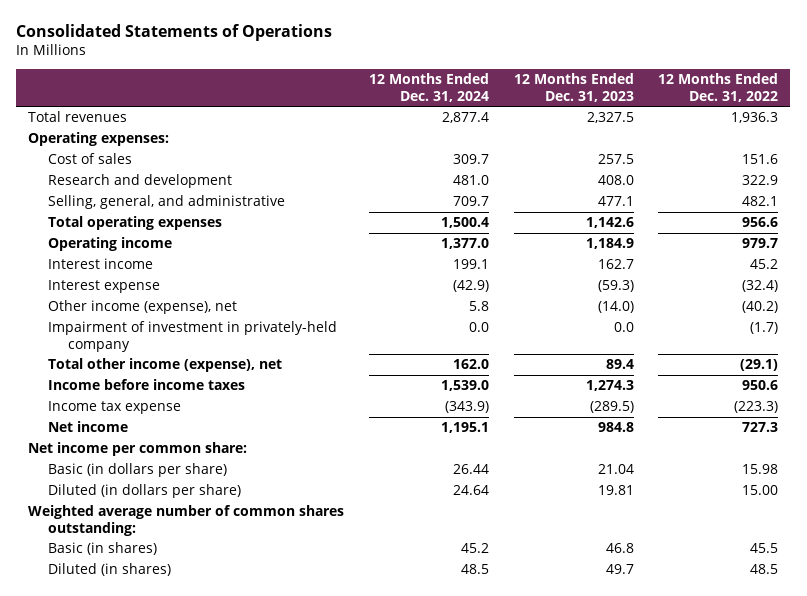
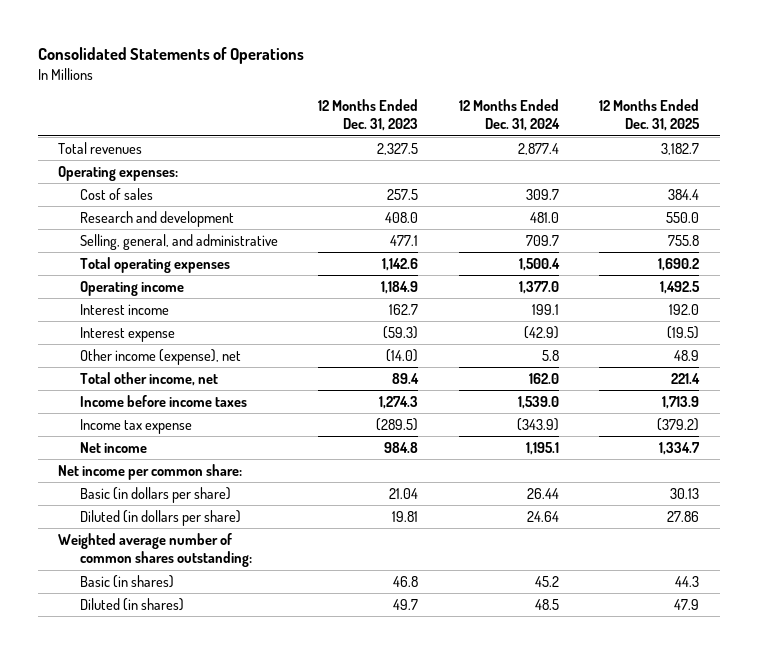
[658,73,779,102] 12 Months Ended Dec. 31, 2022 -> none
none -> [599,98,701,132] 12 Months Ended Dec. 31, 2025
[48,321,338,352] Impairment of investment in privately-held company -> none
[48,358,283,373] Total other income (expense), net -> [80,371,219,386] Total other income, net

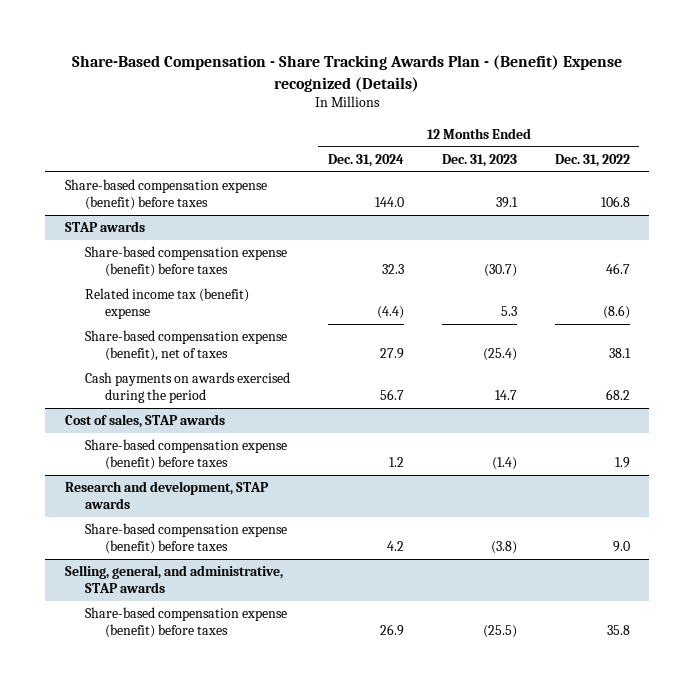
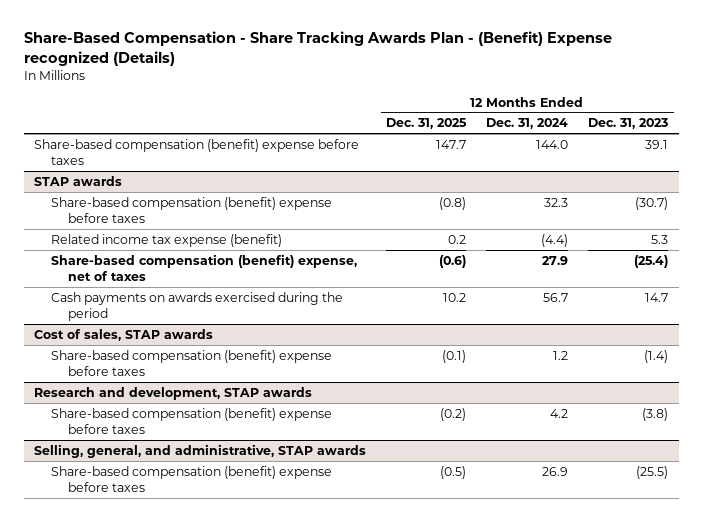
[554,153,630,167] Dec. 31, 2022 -> none
none -> [386,118,468,130] Dec. 31, 2025
[64,179,267,211] Share-based compensation expense (benefit) before taxes -> [34,138,360,165] Share-based compensation (benefit) expense before taxes
[84,246,287,278] Share-based compensation expense (benefit) before taxes -> [51,196,333,223] Share-based compensation (benefit) expense before taxes
[84,288,249,320] Related income tax (benefit) expense -> [51,233,283,247] Related income tax expense (benefit)
[84,330,287,362] Share-based compensation expense (benefit), net of taxes -> [51,253,358,281] Share-based compensation (benefit) expense, net of taxes
[84,439,287,471] Share-based compensation expense (benefit) before taxes -> [51,349,333,376] Share-based compensation (benefit) expense before taxes
[84,523,287,555] Share-based compensation expense (benefit) before taxes -> [51,407,333,434] Share-based compensation (benefit) expense before taxes
[84,607,287,639] Share-based compensation expense (benefit) before taxes -> [51,465,333,492] Share-based compensation (benefit) expense before taxes

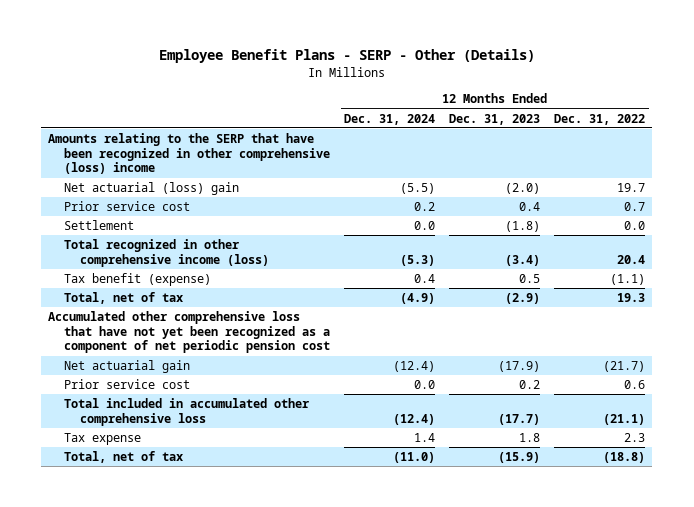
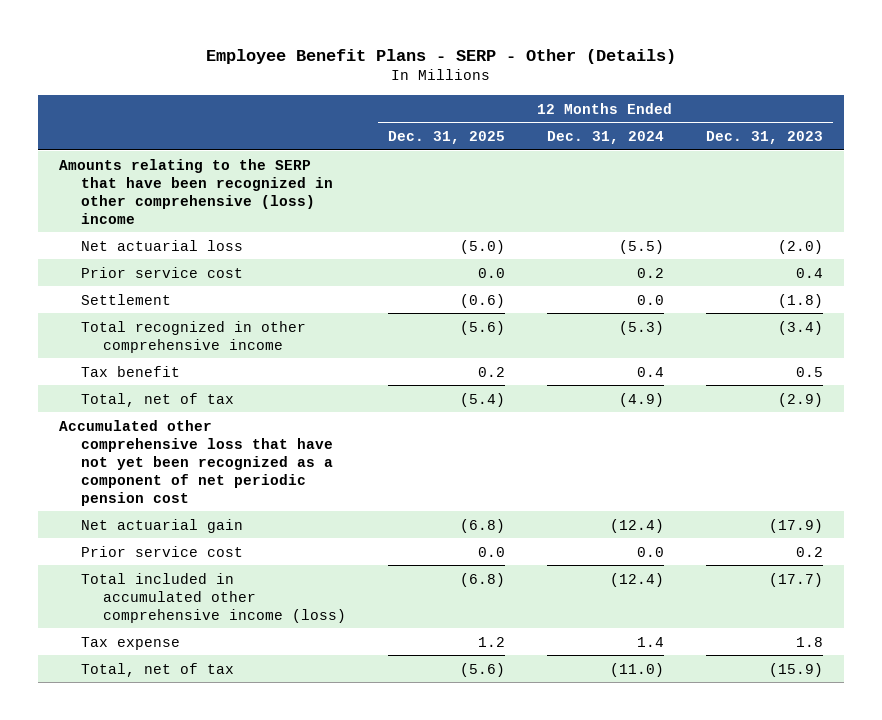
[554,113,646,125] Dec. 31, 2022 -> none
none -> [388,130,506,144] Dec. 31, 2025
[64,182,240,196] Net actuarial (loss) gain -> [80,239,243,251] Net actuarial loss
[64,239,270,267] Total recognized in other comprehensive income (loss) -> [80,320,306,353] Total recognized in other comprehensive income
[64,273,212,287] Tax benefit (expense) -> [80,365,180,377] Tax benefit
[64,398,310,426] Total included in accumulated other comprehensive loss -> [80,572,347,623] Total included in accumulated other comprehensive income (loss)

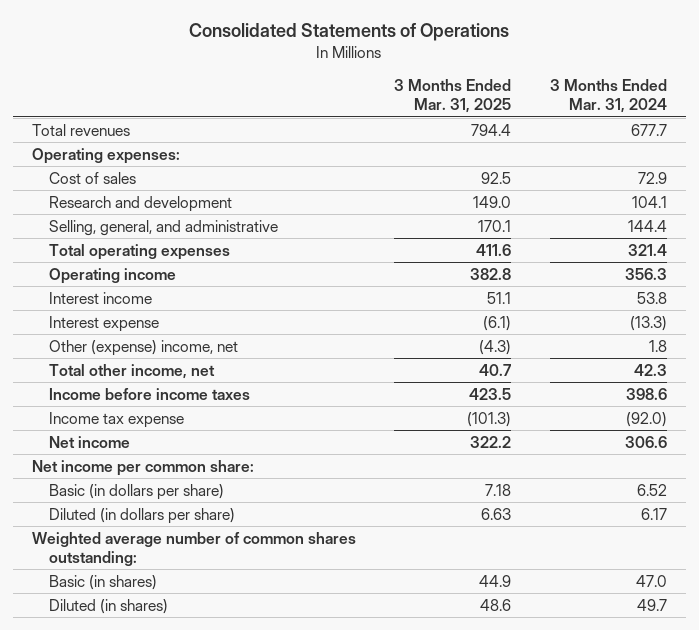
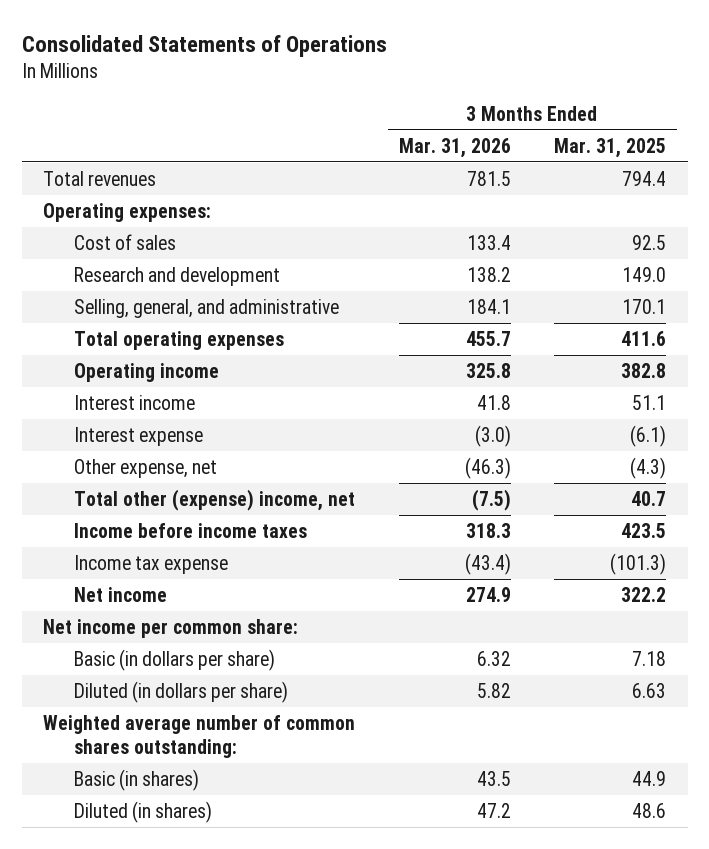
[549,79,667,114] 3 Months Ended Mar. 31, 2024 -> none
none -> [398,137,511,158] Mar. 31, 2026
[48,339,238,356] Other (expense) income, net -> [74,458,218,478] Other expense, net
[48,363,215,379] Total other income, net -> [74,488,356,511] Total other (expense) income, net

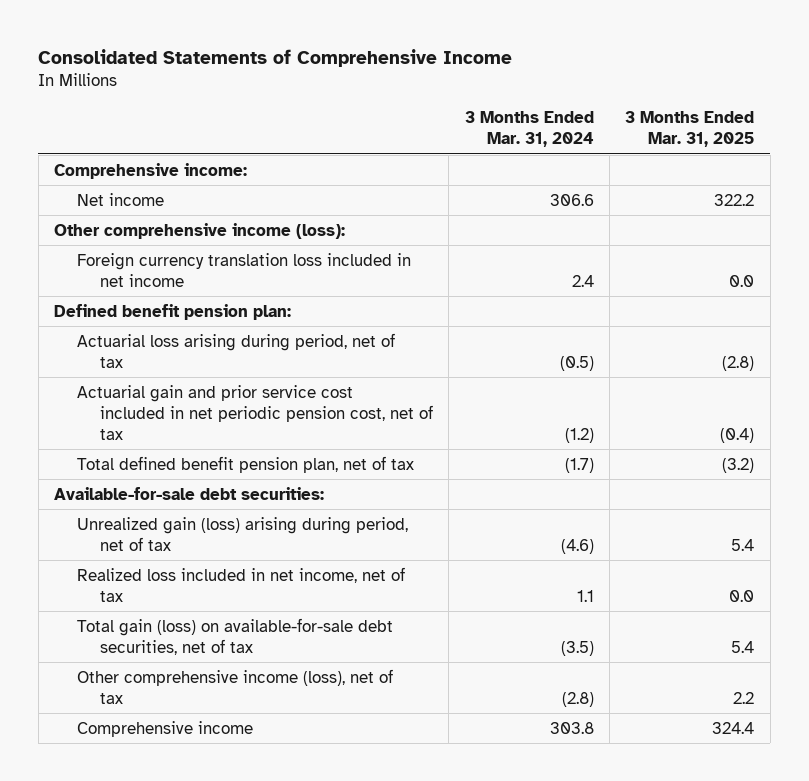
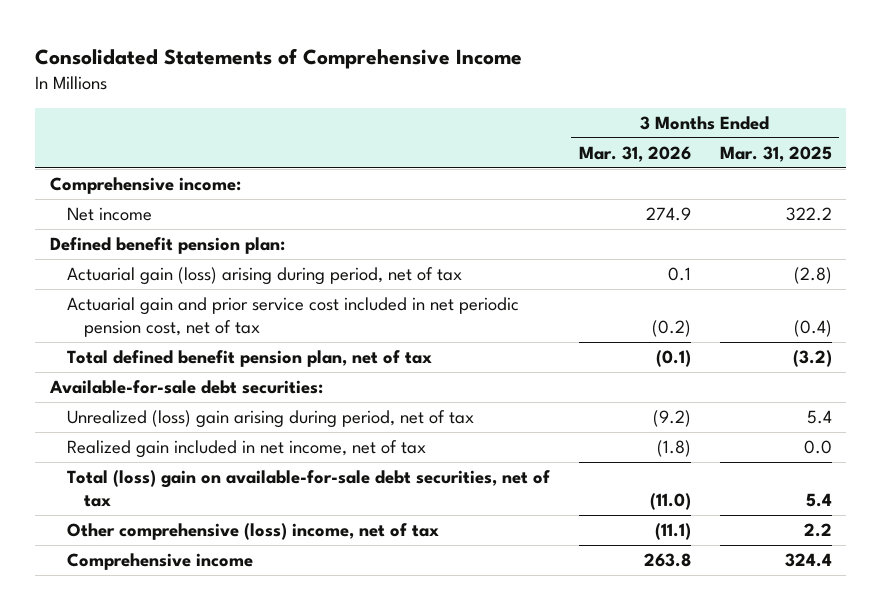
[464,111,594,148] 3 Months Ended Mar. 31, 2024 -> none
none -> [578,145,691,162] Mar. 31, 2026
[54,222,346,239] Other comprehensive income (loss): -> none
[76,252,411,287] Foreign currency translation loss included in net income -> none
[76,332,395,368] Actuarial loss arising during period, net of tax -> [66,267,462,286] Actuarial gain (loss) arising during period, net of tax
[76,516,408,551] Unrealized gain (loss) arising during period, net of tax -> [66,410,474,429] Unrealized (loss) gain arising during period, net of tax
[76,566,405,602] Realized loss included in net income, net of tax -> [66,440,426,459] Realized gain included in net income, net of tax
[76,617,393,655] Total gain (loss) on available-for-sale debt securities, net of tax -> [66,470,550,508] Total (loss) gain on available-for-sale debt securities, net of tax
[76,668,393,704] Other comprehensive income (loss), net of tax -> [66,523,439,541] Other comprehensive (loss) income, net of tax

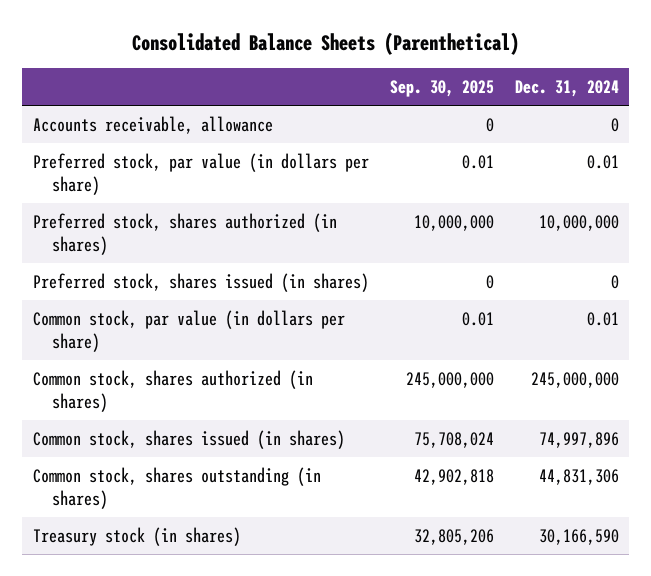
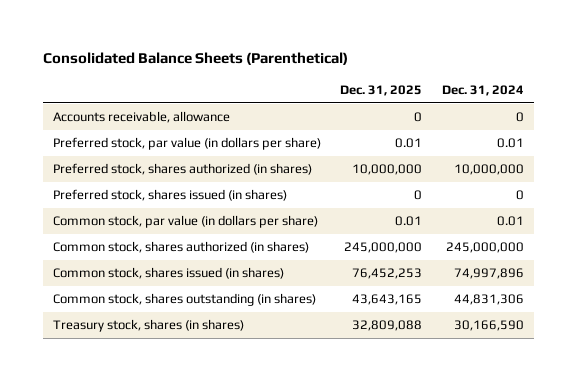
[389,80,494,98] Sep. 30, 2025 -> none
none -> [340,85,423,97] Dec. 31, 2025
[32,526,241,546] Treasury stock (in shares) -> [52,319,244,333] Treasury stock, shares (in shares)

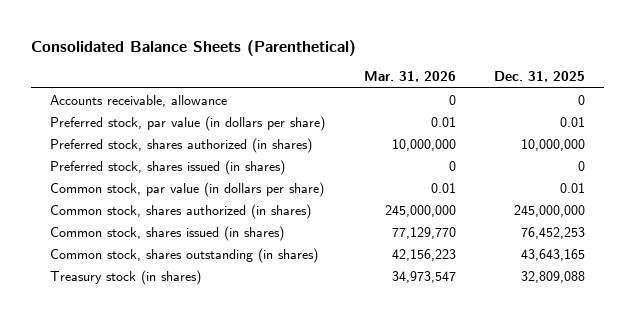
[442,85,525,97] Dec. 31, 2024 -> none
none -> [363,71,456,83] Mar. 31, 2026
[52,319,244,333] Treasury stock, shares (in shares) -> [49,269,201,285] Treasury stock (in shares)

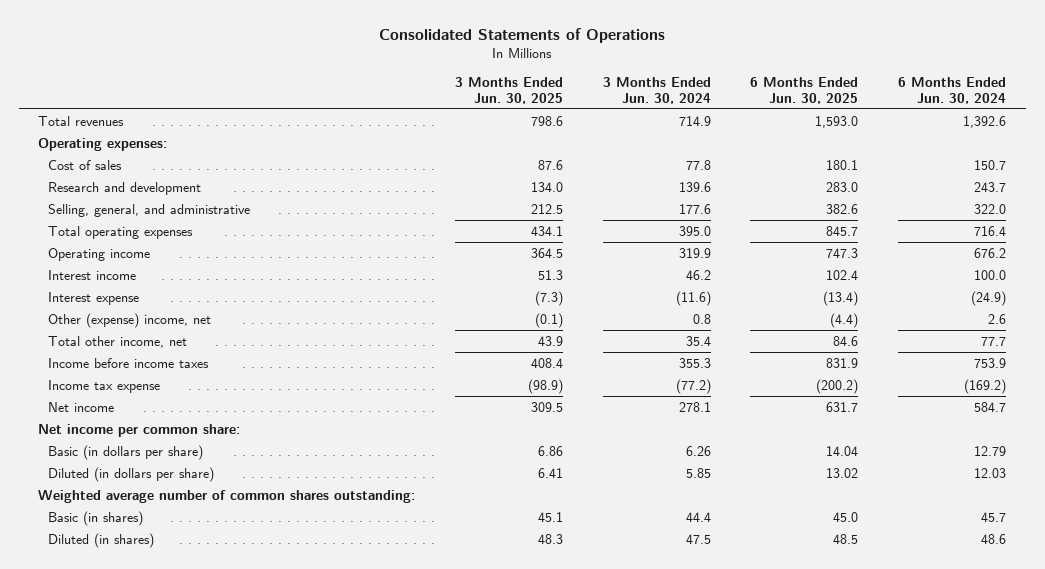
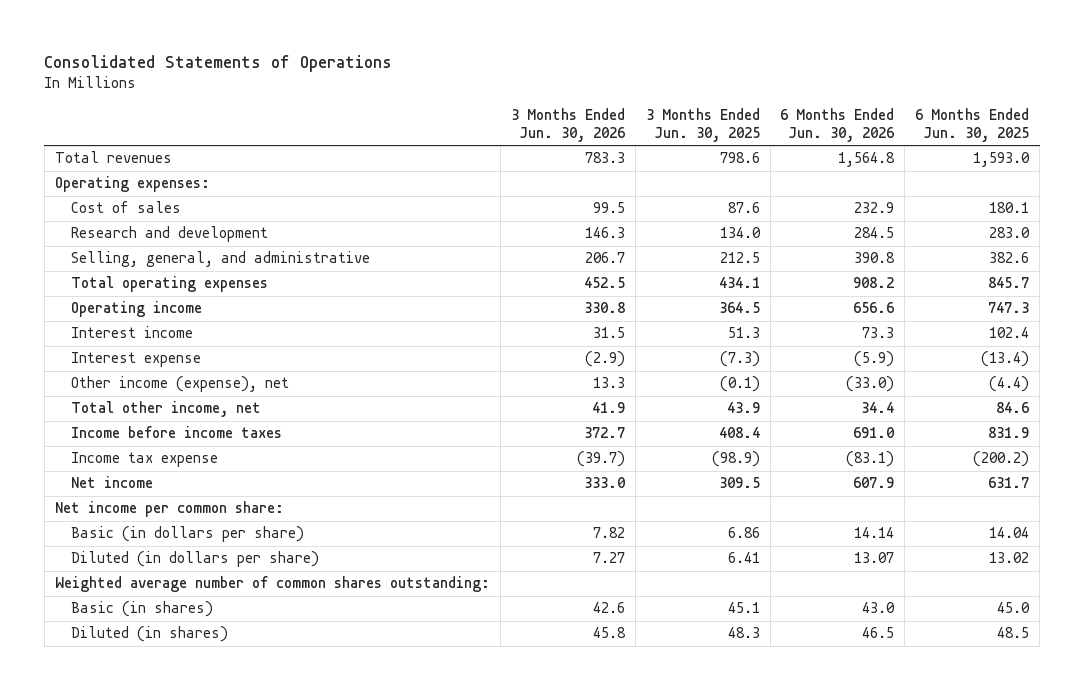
[602,76,711,104] 3 Months Ended Jun. 30, 2024 -> none
[898,76,1007,104] 6 Months Ended Jun. 30, 2024 -> none
none -> [510,108,625,143] 3 Months Ended Jun. 30, 2026
none -> [780,108,895,143] 6 Months Ended Jun. 30, 2026
[47,312,211,328] Other (expense) income, net -> [71,376,290,393] Other income (expense), net

